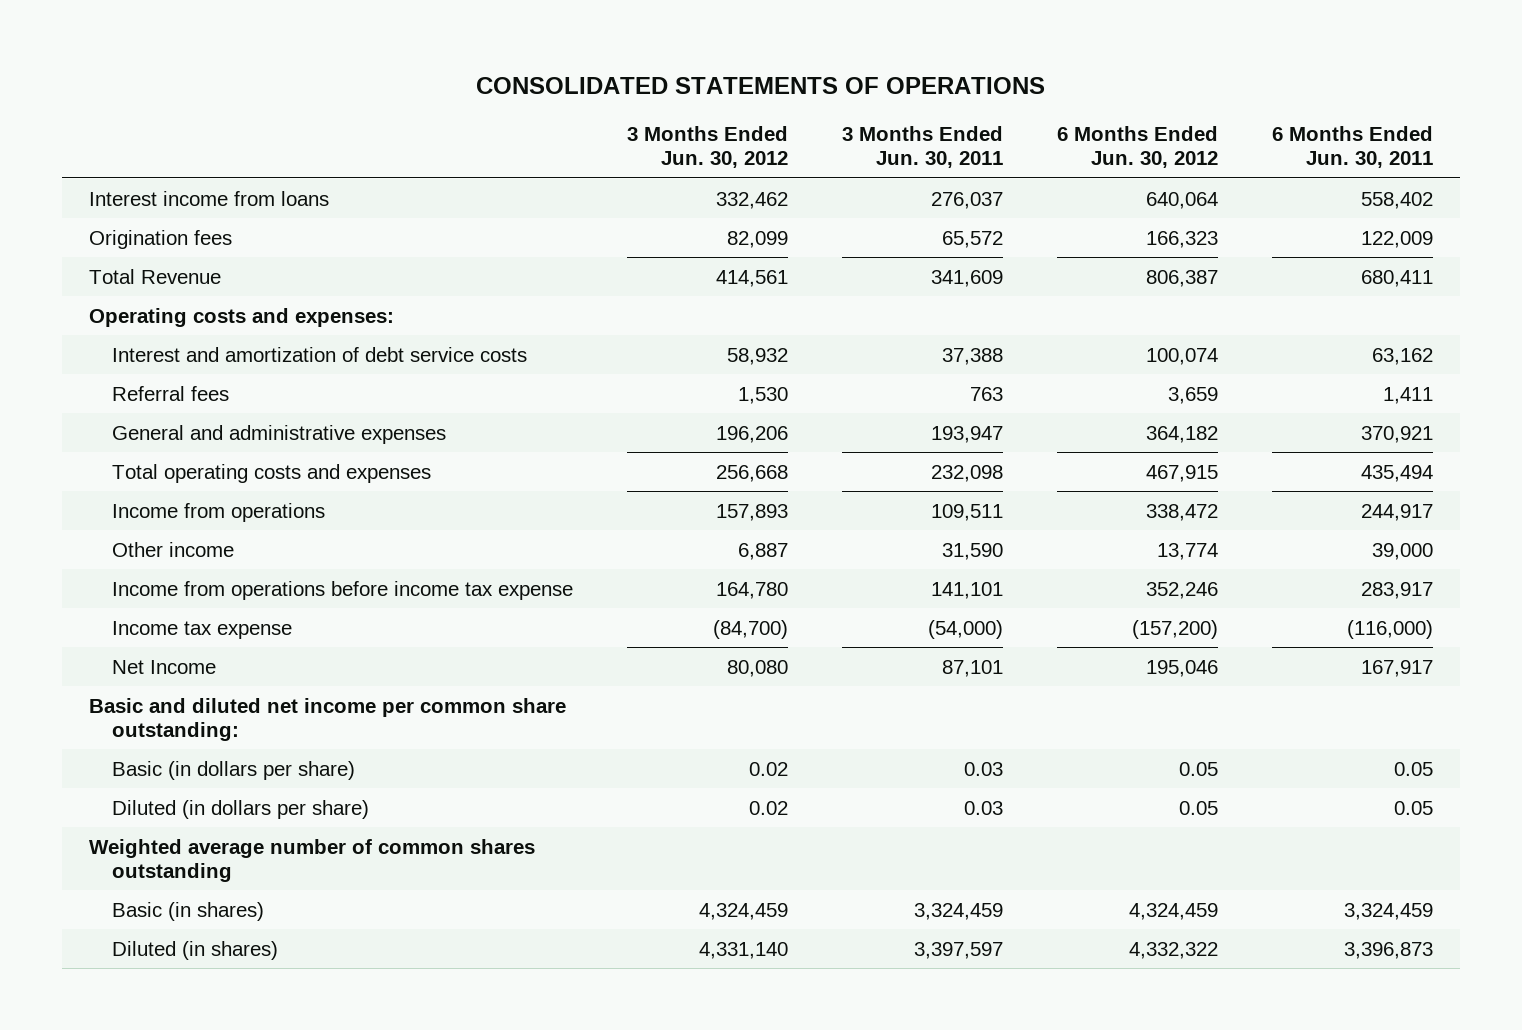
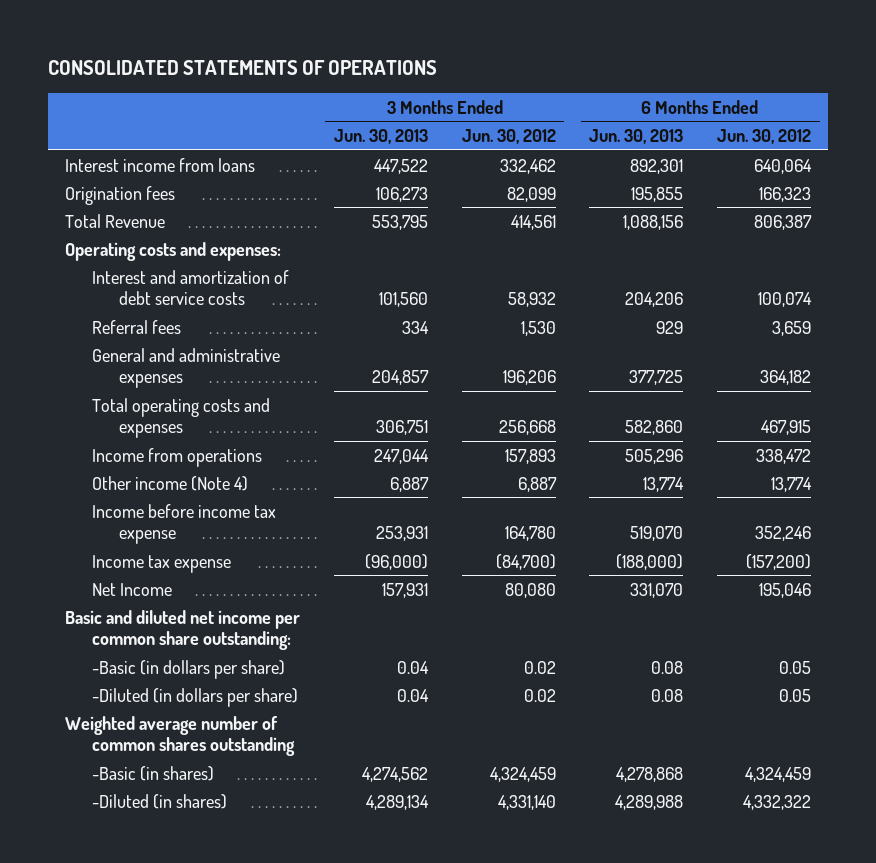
[841,126,1003,169] 3 Months Ended Jun. 30, 2011 -> none
[1271,126,1433,169] 6 Months Ended Jun. 30, 2011 -> none
none -> [333,129,428,145] Jun. 30, 2013
none -> [589,129,684,145] Jun. 30, 2013
[111,541,234,557] Other income -> [91,475,248,491] Other income (Note 4)
[111,580,573,600] Income from operations before income tax expense -> [91,503,276,545] Income before income tax expense
[111,760,355,780] Basic (in dollars per share) -> [91,659,285,679] -Basic (in dollars per share)
[111,799,369,819] Diluted (in dollars per share) -> [91,687,298,707] -Diluted (in dollars per share)
[111,901,264,921] Basic (in shares) -> [91,765,214,781] -Basic (in shares)
[111,940,278,960] Diluted (in shares) -> [91,793,227,809] -Diluted (in shares)

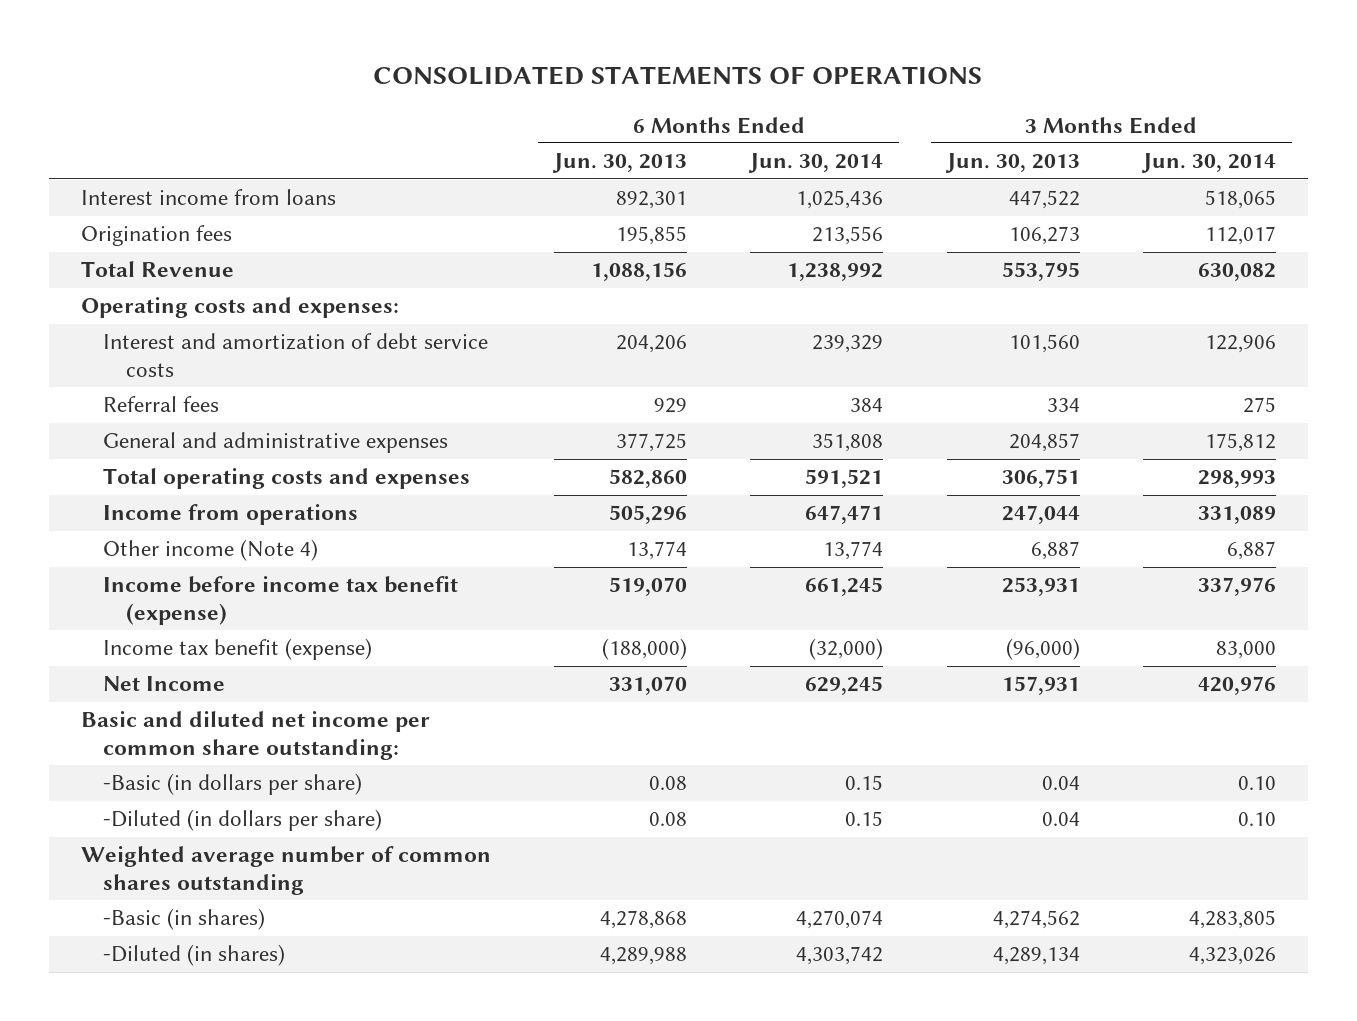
[461,129,556,145] Jun. 30, 2012 -> none
[717,129,812,145] Jun. 30, 2012 -> none
none -> [748,153,884,174] Jun. 30, 2014
none -> [1141,153,1277,174] Jun. 30, 2014
[91,503,276,545] Income before income tax expense -> [103,576,459,625] Income before income tax benefit (expense)
[91,554,231,573] Income tax expense -> [103,638,373,661] Income tax benefit (expense)

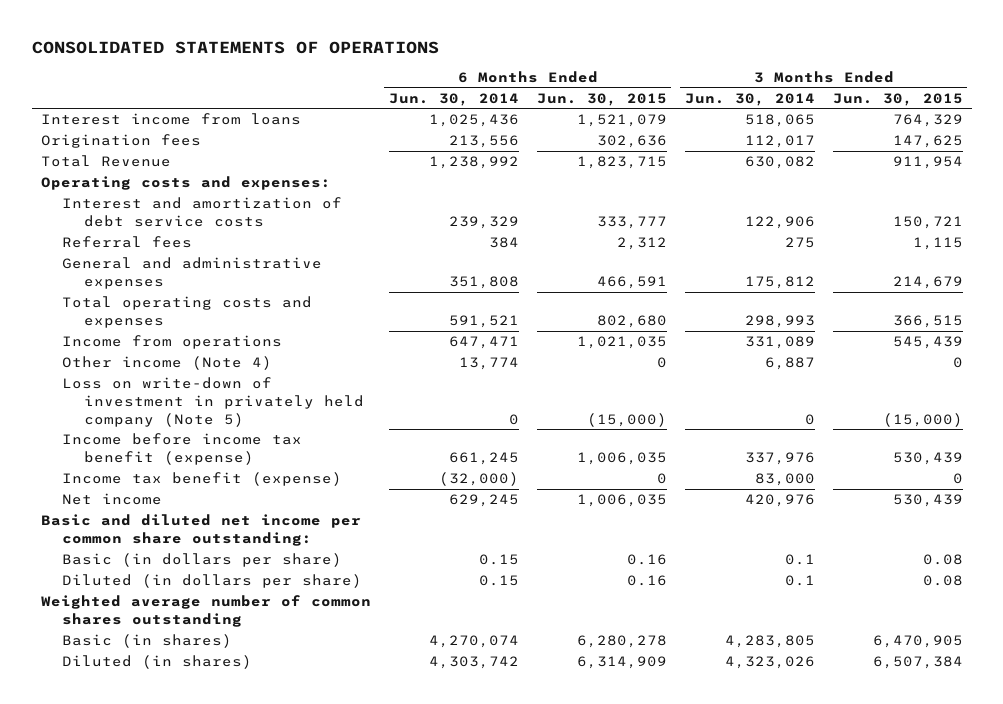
[552,153,688,174] Jun. 30, 2013 -> none
[944,153,1080,174] Jun. 30, 2013 -> none
none -> [536,92,667,106] Jun. 30, 2015
none -> [832,92,963,106] Jun. 30, 2015
none -> [62,377,364,427] Loss on write-down of investment in privately held company (Note 5)
[103,676,226,692] Net Income -> [62,493,163,506] Net income
[103,773,363,796] -Basic (in dollars per share) -> [62,553,343,568] Basic (in dollars per share)
[1238,776,1277,791] 0.10 -> [784,554,815,566] 0.1
[103,809,383,832] -Diluted (in dollars per share) -> [62,574,363,589] Diluted (in dollars per share)
[1238,812,1277,827] 0.10 -> [784,575,815,587] 0.1
[103,908,266,931] -Basic (in shares) -> [62,634,233,649] Basic (in shares)
[103,944,286,967] -Diluted (in shares) -> [62,655,253,670] Diluted (in shares)

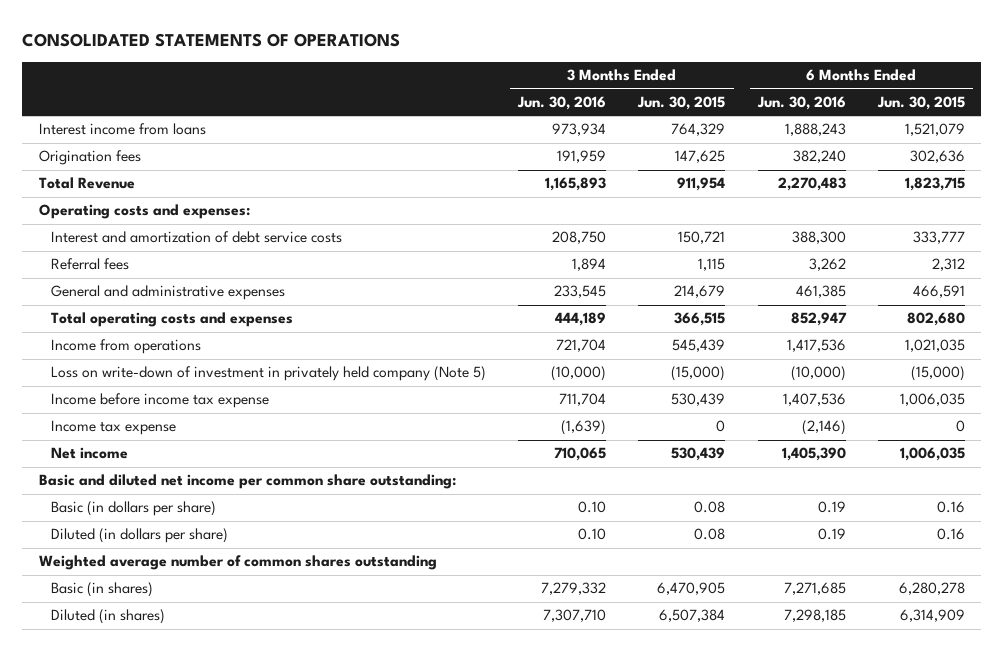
[388,92,519,106] Jun. 30, 2014 -> none
[684,92,815,106] Jun. 30, 2014 -> none
none -> [517,95,607,110] Jun. 30, 2016
none -> [756,95,846,110] Jun. 30, 2016
[62,356,273,371] Other income (Note 4) -> none
[62,433,303,465] Income before income tax benefit (expense) -> [51,393,270,409] Income before income tax expense
[62,472,343,487] Income tax benefit (expense) -> [51,420,177,436] Income tax expense

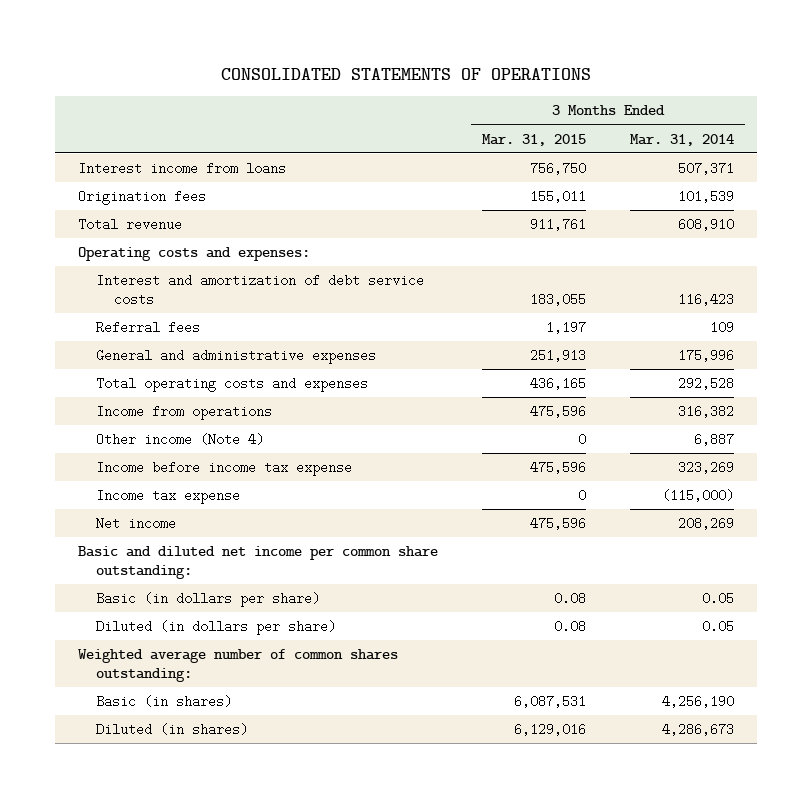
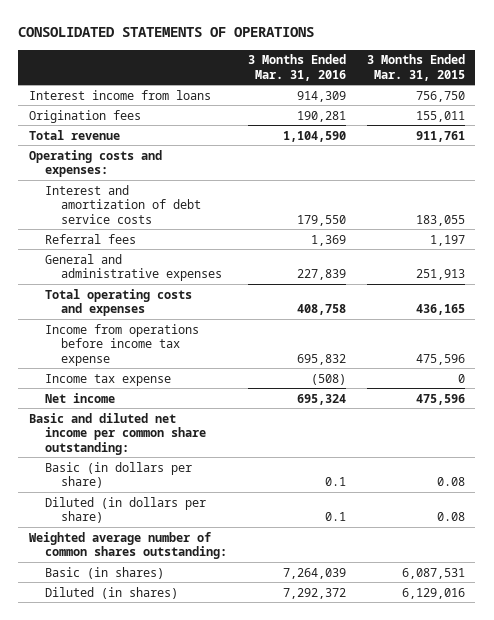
[630,133,735,146] Mar. 31, 2014 -> none
none -> [248,54,347,81] 3 Months Ended Mar. 31, 2016
[95,433,264,447] Other income (Note 4) -> none
[95,461,352,477] Income before income tax expense -> none
[95,405,272,421] Income from operations -> [45,323,200,366] Income from operations before income tax expense

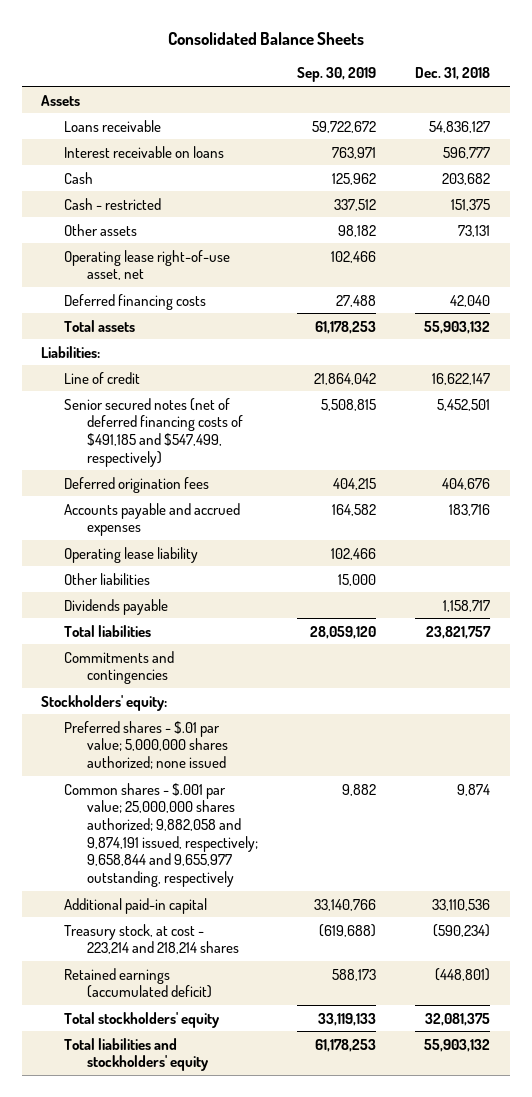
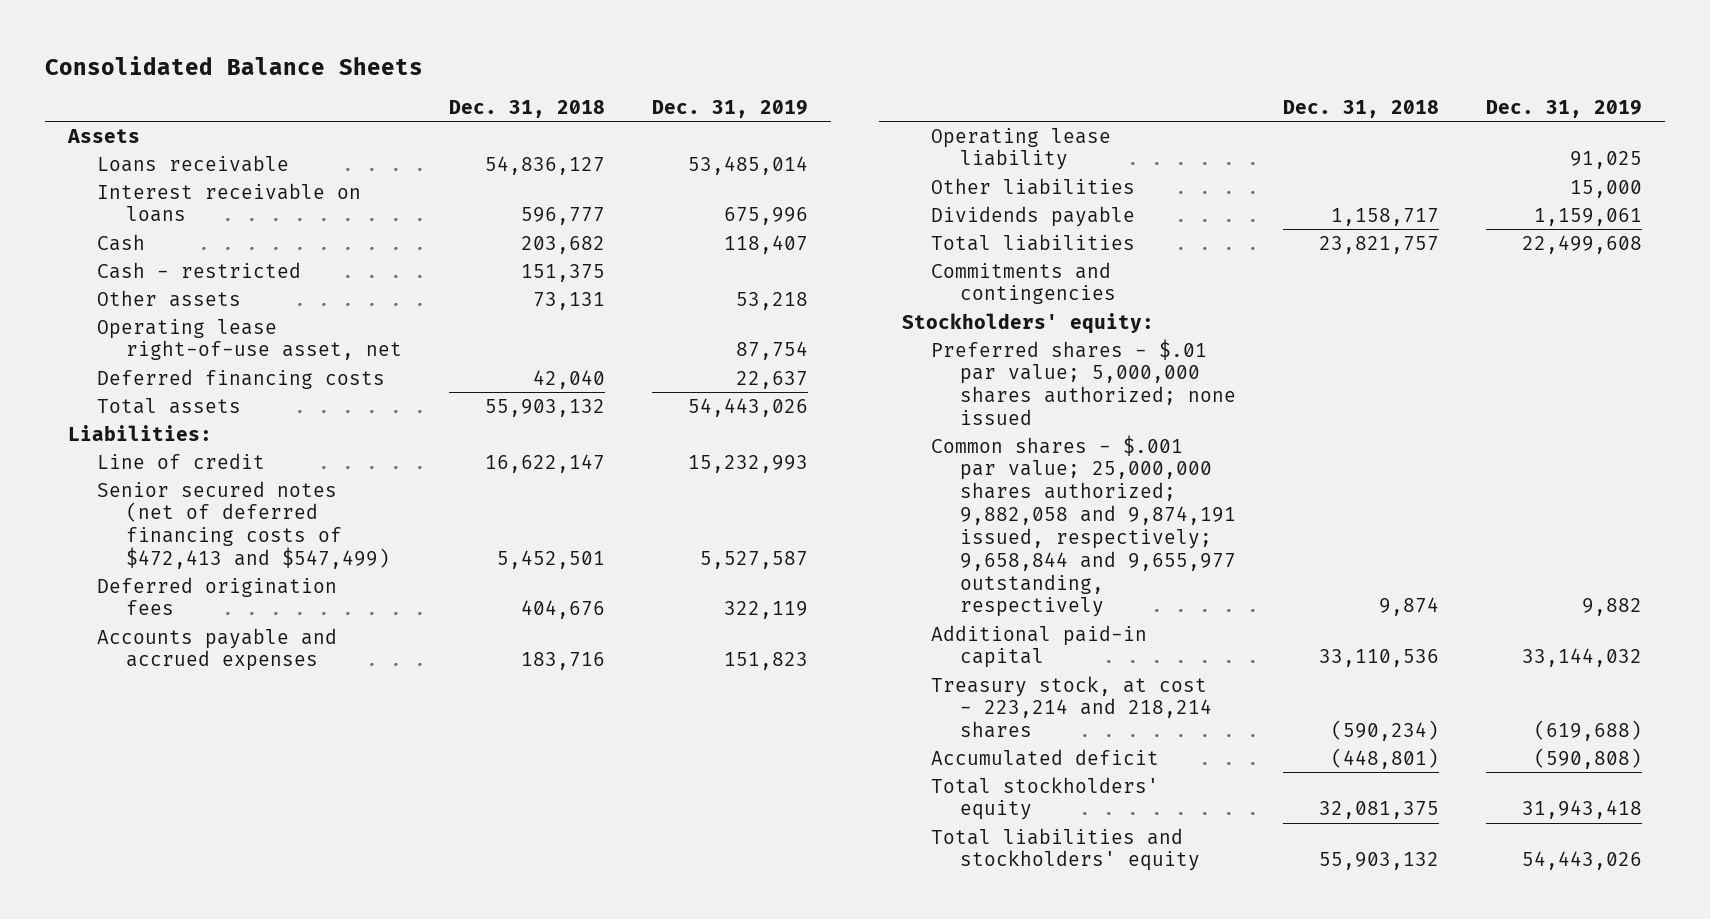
[297,67,377,83] Sep. 30, 2019 -> none
none -> [651,100,808,119] Dec. 31, 2019
[64,397,243,467] Senior secured notes (net of deferred financing costs of $491,185 and $547,499, respectively) -> [97,480,391,570] Senior secured notes (net of deferred financing costs of $472,413 and $547,499)
[64,967,212,999] Retained earnings (accumulated deficit) -> [931,748,1160,766] Accumulated deficit

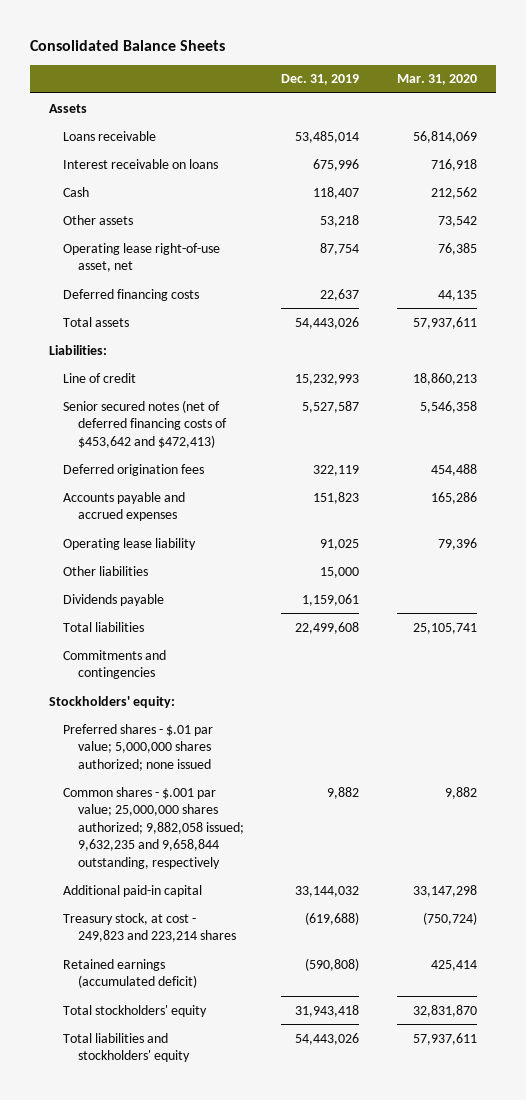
[448,100,605,119] Dec. 31, 2018 -> none
none -> [397,74,478,86] Mar. 31, 2020
[97,261,302,279] Cash - restricted -> none
[97,480,391,570] Senior secured notes (net of deferred financing costs of $472,413 and $547,499) -> [63,399,227,448] Senior secured notes (net of deferred financing costs of $453,642 and $472,413)
[931,434,1237,618] Common shares - $.001 par value; 25,000,000 shares authorized; 9,882,058 and 9,874,191 issued, respectively; 9,658,844 and 9,655,977 outstanding, respectively -> [63,786,244,869] Common shares - $.001 par value; 25,000,000 shares authorized; 9,882,058 issued; 9,632,235 and 9,658,844 outstanding, respectively
[931,675,1213,739] Treasury stock, at cost - 223,214 and 218,214 shares -> [63,912,236,943] Treasury stock, at cost - 249,823 and 223,214 shares
[931,748,1160,766] Accumulated deficit -> [63,958,197,989] Retained earnings (accumulated deficit)

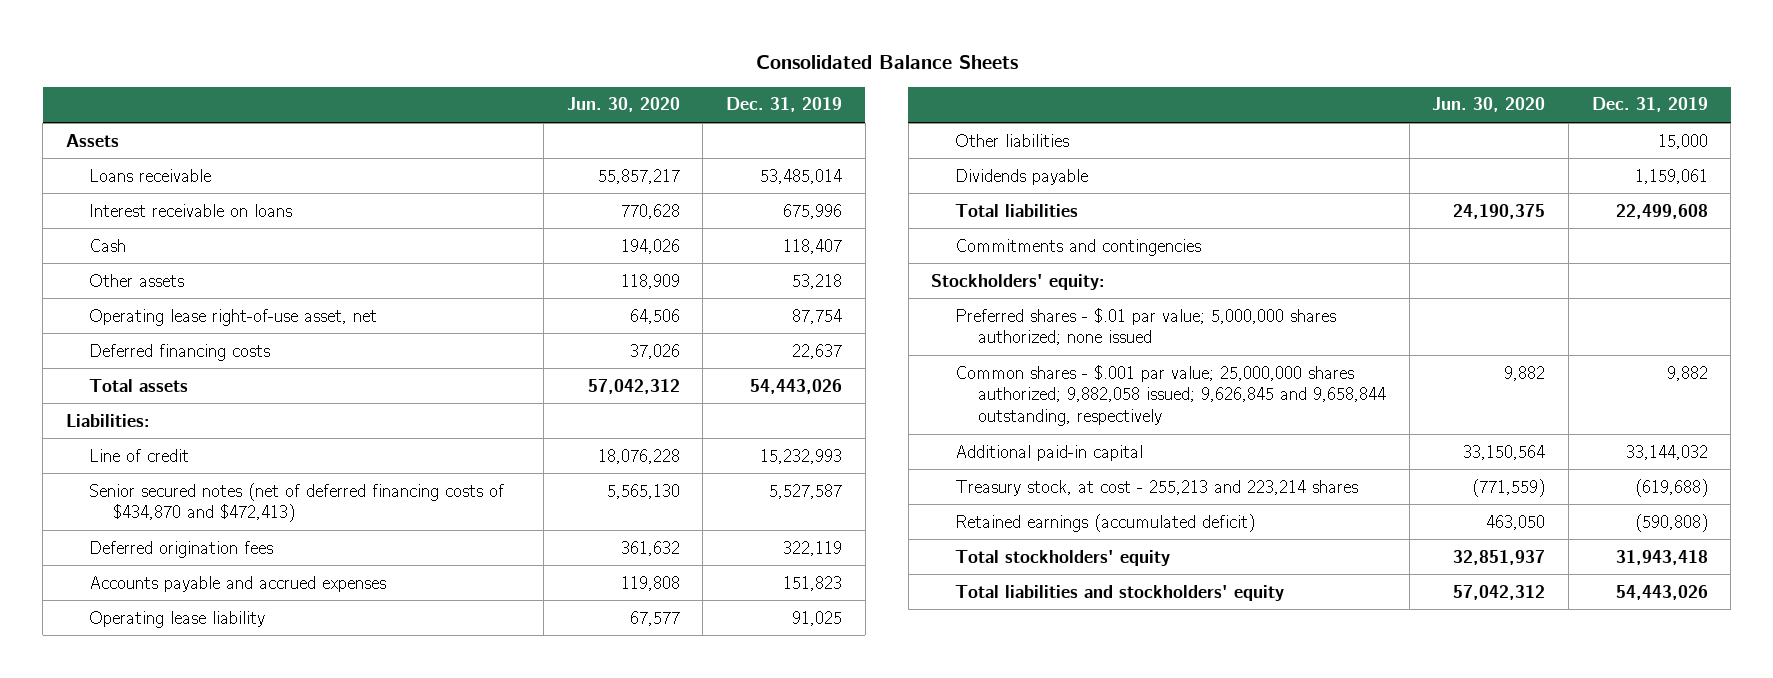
[397,74,478,86] Mar. 31, 2020 -> none
none -> [566,97,680,113] Jun. 30, 2020
[63,399,227,448] Senior secured notes (net of deferred financing costs of $453,642 and $472,413) -> [89,482,505,523] Senior secured notes (net of deferred financing costs of $434,870 and $472,413)
[63,786,244,869] Common shares - $.001 par value; 25,000,000 shares authorized; 9,882,058 issued; 9,632,235 and 9,658,844 outstanding, respectively -> [954,364,1387,427] Common shares - $.001 par value; 25,000,000 shares authorized; 9,882,058 issued; 9,626,845 and 9,658,844 outstanding, respectively
[63,912,236,943] Treasury stock, at cost - 249,823 and 223,214 shares -> [954,479,1358,496] Treasury stock, at cost - 255,213 and 223,214 shares

